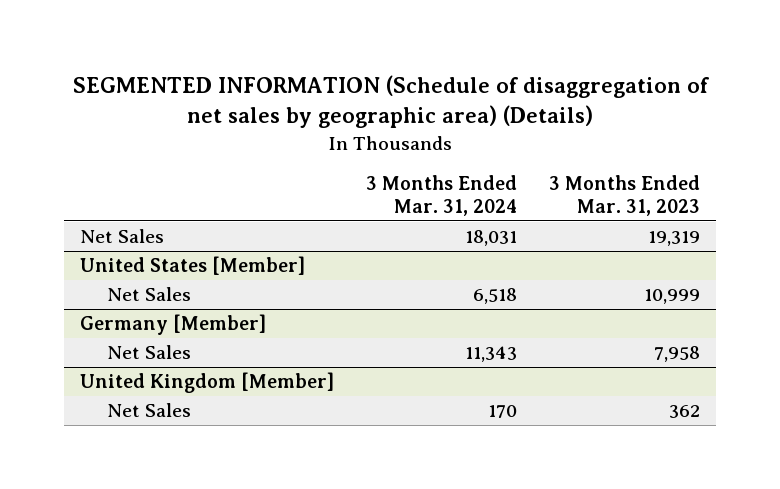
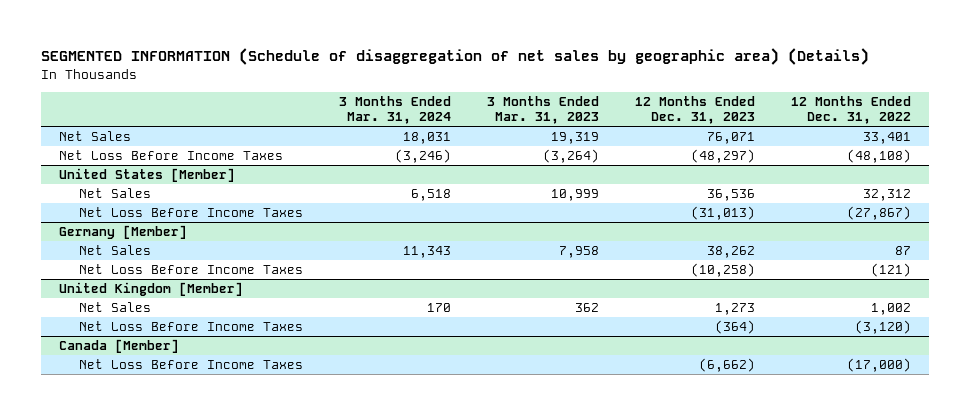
none -> [634,95,755,125] 12 Months Ended Dec. 31, 2023
none -> [790,95,911,125] 12 Months Ended Dec. 31, 2022
none -> [58,150,283,161] Net Loss Before Income Taxes
none -> [78,207,303,218] Net Loss Before Income Taxes
none -> [78,264,303,275] Net Loss Before Income Taxes
none -> [78,321,303,332] Net Loss Before Income Taxes
none -> [58,339,179,354] Canada [Member]
none -> [78,359,303,370] Net Loss Before Income Taxes

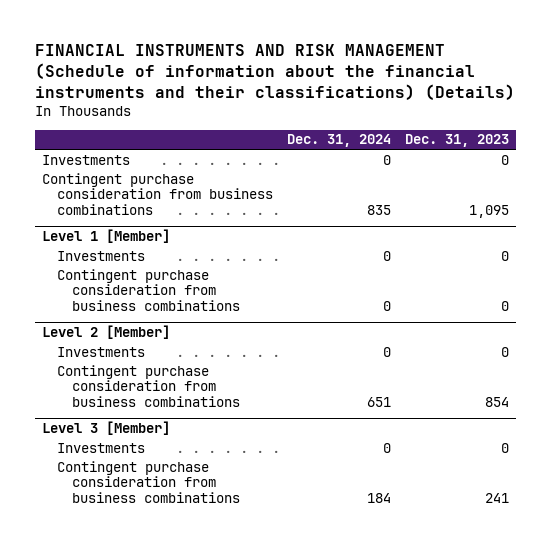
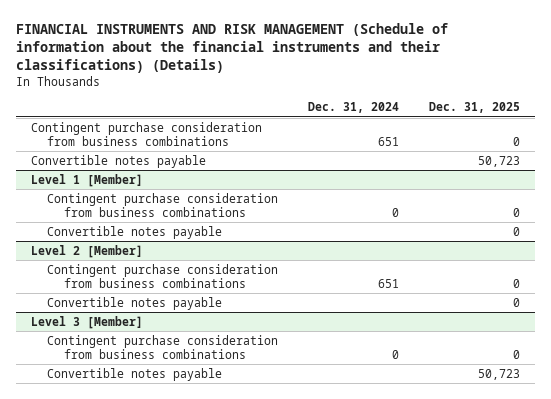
[405,134,510,148] Dec. 31, 2023 -> none
none -> [429,102,521,114] Dec. 31, 2025
[42,154,131,165] Investments -> none
[367,204,392,215] 835 -> [378,136,400,146] 651
none -> [30,154,206,168] Convertible notes payable
[57,250,146,261] Investments -> none
none -> [47,225,223,239] Convertible notes payable
[57,346,146,357] Investments -> none
none -> [47,296,223,310] Convertible notes payable
[57,442,146,453] Investments -> none
[367,492,392,503] 184 -> [392,349,400,359] 0
none -> [47,367,223,381] Convertible notes payable

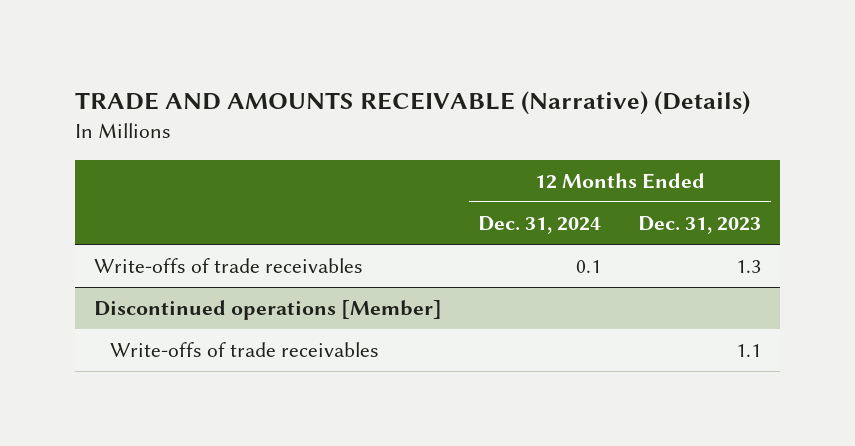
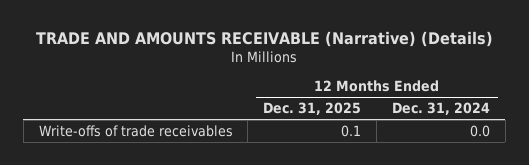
[638,216,762,235] Dec. 31, 2023 -> none
none -> [263,101,362,115] Dec. 31, 2025
[93,300,442,321] Discontinued operations [Member] -> none
[109,342,379,358] Write-offs of trade receivables -> none
[576,260,602,274] 0.1 -> [469,124,490,137] 0.0

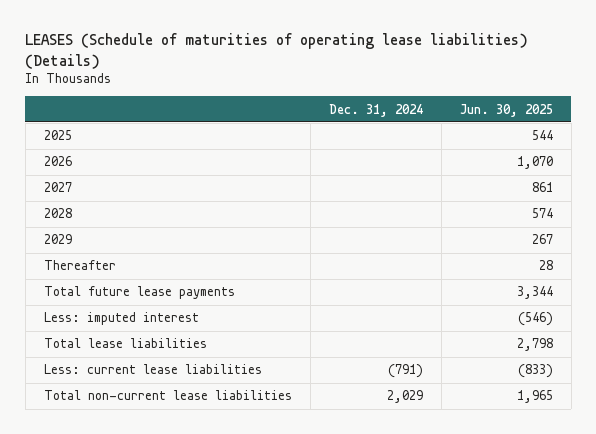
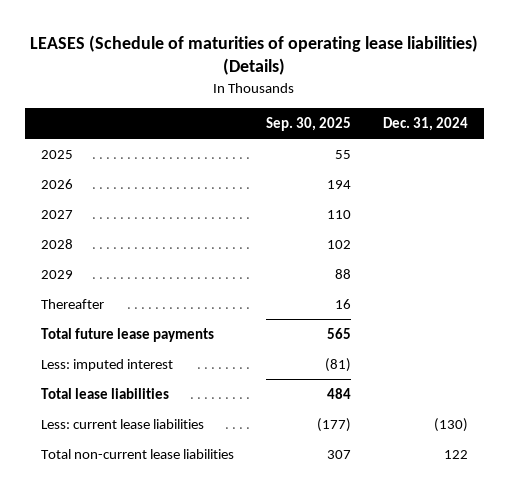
[459,103,553,117] Jun. 30, 2025 -> none
none -> [265,116,351,131] Sep. 30, 2025
[387,364,423,379] (791) -> [433,417,468,432] (130)
[386,390,423,404] 2,029 -> [443,449,468,459] 122

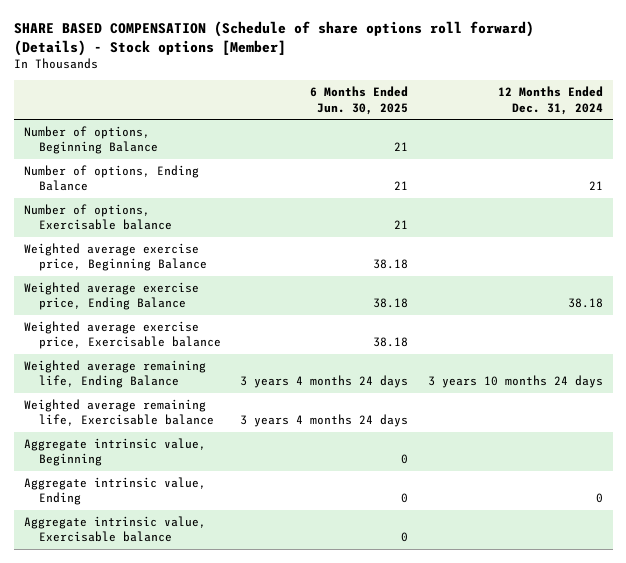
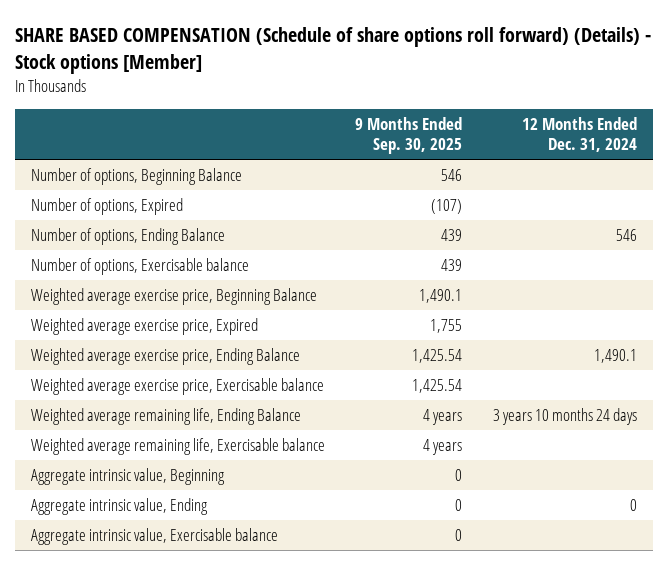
[310,86,409,115] 6 Months Ended Jun. 30, 2025 -> none
none -> [355,117,463,155] 9 Months Ended Sep. 30, 2025
none -> [30,198,183,216] Number of options, Expired
[588,181,603,191] 21 -> [616,229,638,242] 546
none -> [30,318,258,336] Weighted average exercise price, Expired
[567,298,603,309] 38.18 -> [594,349,638,364] 1,490.1

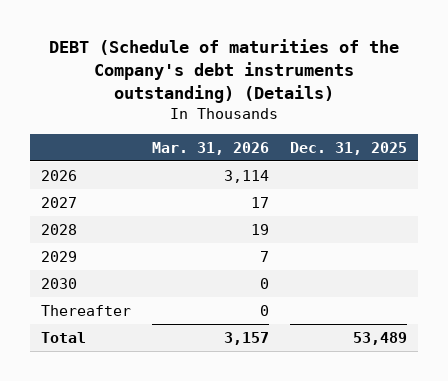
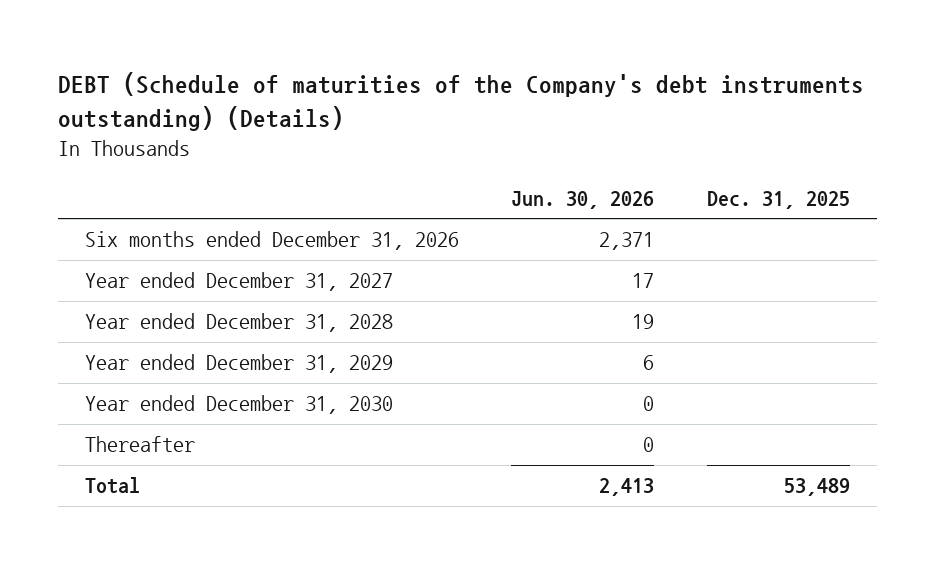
[151,141,269,155] Mar. 31, 2026 -> none
none -> [511,190,655,209] Jun. 30, 2026
[40,169,77,181] 2026 -> [84,231,459,251] Six months ended December 31, 2026
[40,196,77,208] 2027 -> [84,272,393,292] Year ended December 31, 2027
[40,223,77,235] 2028 -> [84,313,393,333] Year ended December 31, 2028
[40,250,77,262] 2029 -> [84,354,393,374] Year ended December 31, 2029
[40,277,77,289] 2030 -> [84,395,393,415] Year ended December 31, 2030

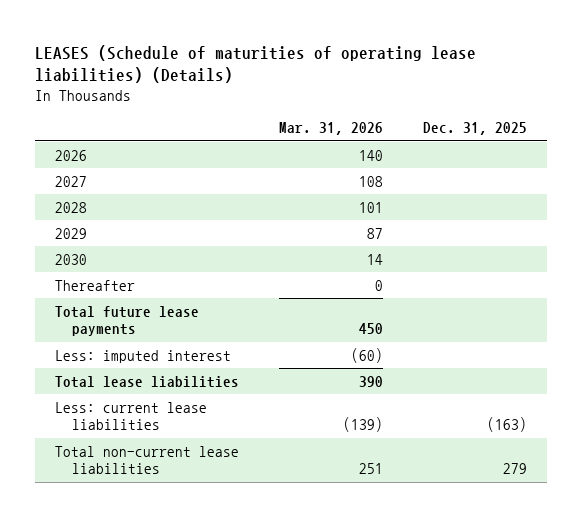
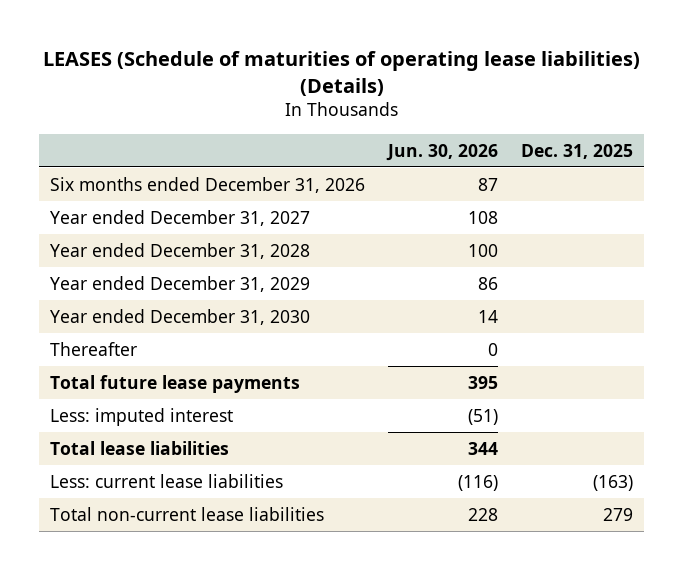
[279,122,384,136] Mar. 31, 2026 -> none
none -> [386,143,499,161] Jun. 30, 2026
[55,149,88,161] 2026 -> [50,176,366,193] Six months ended December 31, 2026
[55,175,88,187] 2027 -> [50,209,311,226] Year ended December 31, 2027
[55,201,88,213] 2028 -> [50,242,311,259] Year ended December 31, 2028
[55,227,88,239] 2029 -> [50,275,311,292] Year ended December 31, 2029
[55,253,88,265] 2030 -> [50,308,311,325] Year ended December 31, 2030

